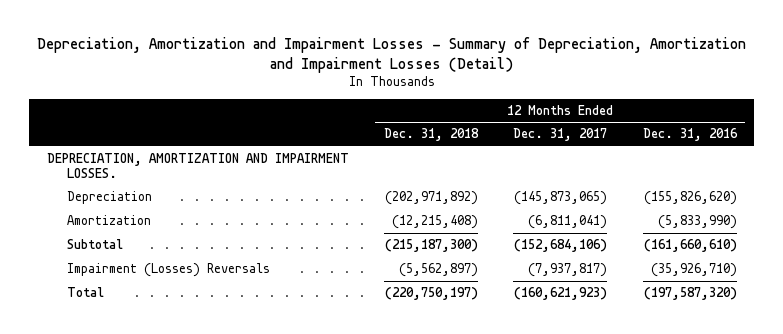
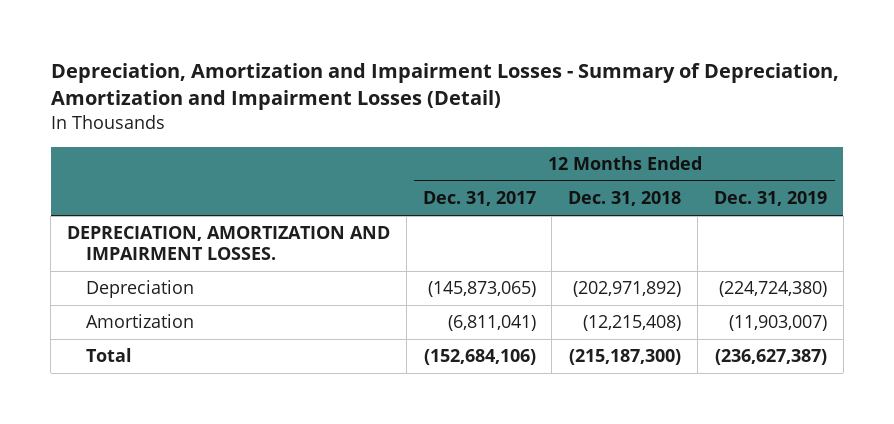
[642,128,738,142] Dec. 31, 2016 -> none
none -> [713,191,827,207] Dec. 31, 2019
[66,239,123,250] Subtotal -> none
[66,263,270,278] Impairment (Losses) Reversals -> none
[384,287,478,301] (220,750,197) -> [569,349,682,366] (215,187,300)
[514,287,608,301] (160,621,923) -> [423,349,536,366] (152,684,106)

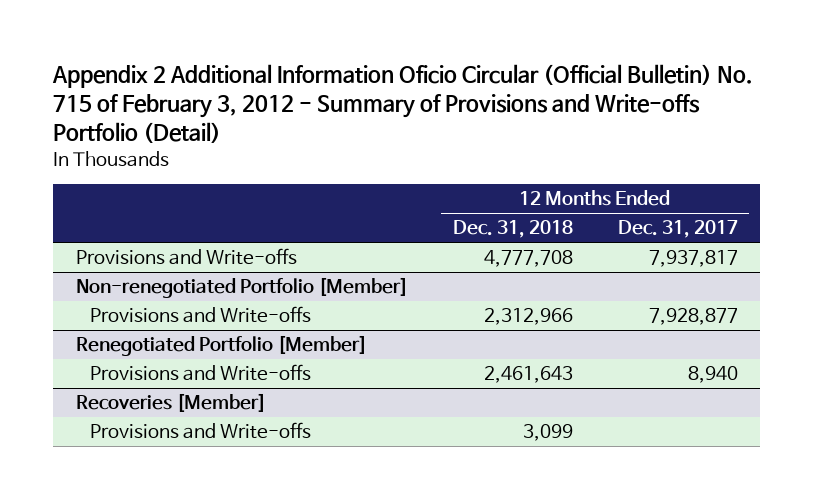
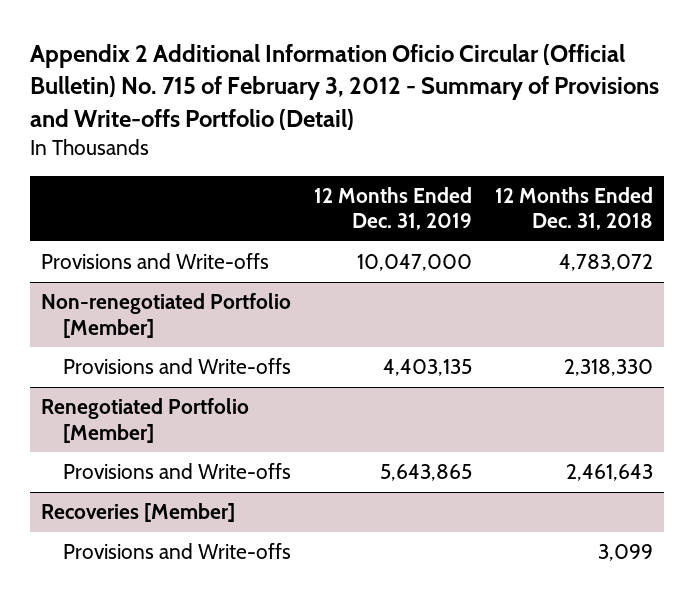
[617,220,738,239] Dec. 31, 2017 -> none
none -> [314,186,473,231] 12 Months Ended Dec. 31, 2019
[483,250,573,268] 4,777,708 -> [558,254,653,272] 4,783,072
[483,308,573,326] 2,312,966 -> [563,359,653,377] 2,318,330

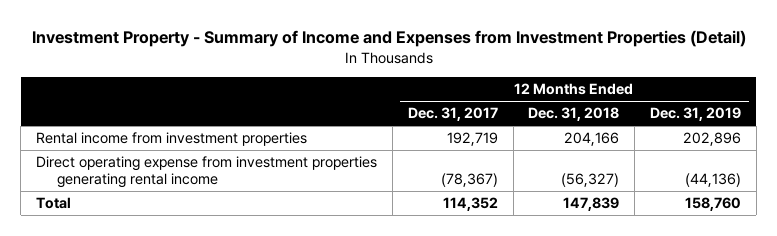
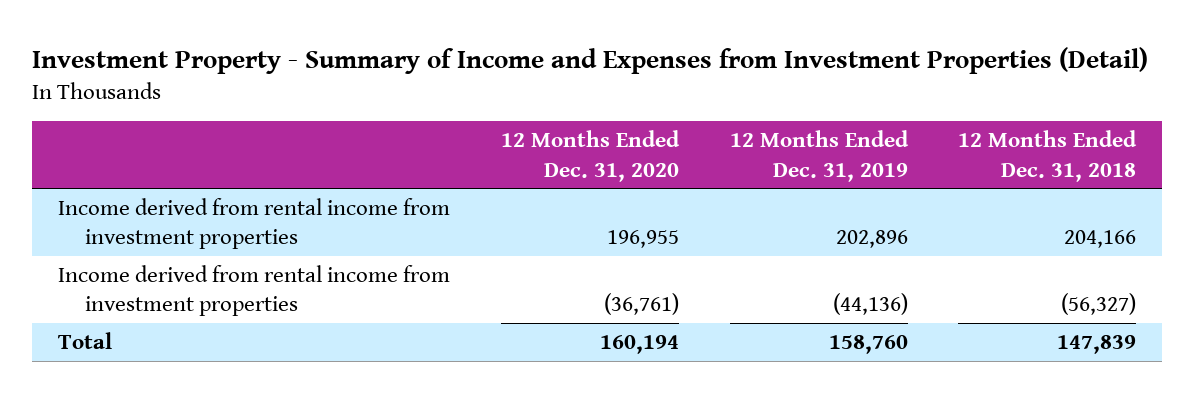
[407,107,498,122] Dec. 31, 2017 -> none
none -> [500,130,680,182] 12 Months Ended Dec. 31, 2020
[36,132,308,147] Rental income from investment properties -> [57,197,450,250] Income derived from rental income from investment properties
[36,156,378,188] Direct operating expense from investment properties generating rental income -> [57,264,450,317] Income derived from rental income from investment properties

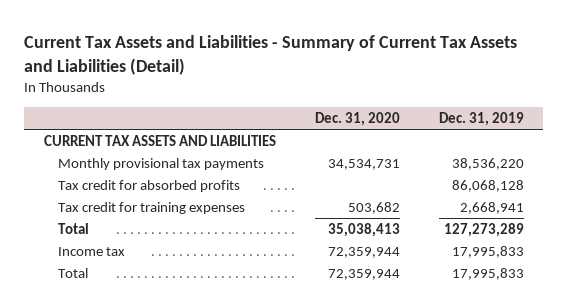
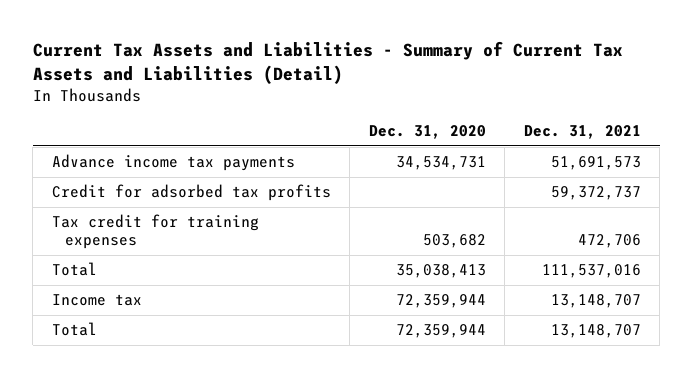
[438,112,524,127] Dec. 31, 2019 -> none
none -> [523,125,641,140] Dec. 31, 2021
[43,135,276,147] CURRENT TAX ASSETS AND LIABILITIES -> none
[57,158,264,171] Monthly provisional tax payments -> [51,154,295,172] Advance income tax payments
[57,180,240,193] Tax credit for absorbed profits -> [51,184,331,202] Credit for adsorbed tax profits

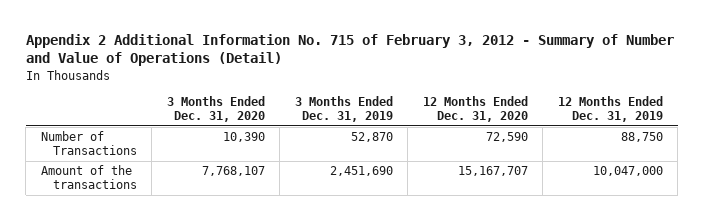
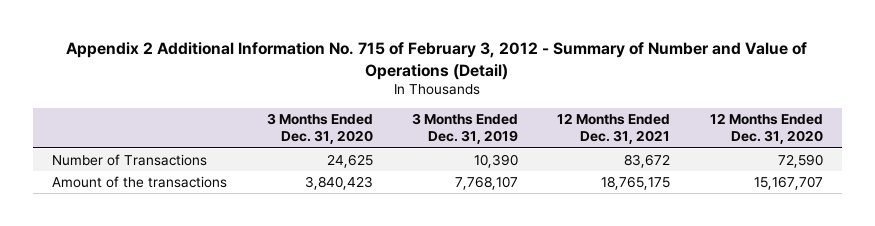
[557,96,663,123] 12 Months Ended Dec. 31, 2019 -> none
none -> [557,113,671,145] 12 Months Ended Dec. 31, 2021
[222,132,265,143] 10,390 -> [326,154,373,169] 24,625
[350,132,393,143] 52,870 -> [473,154,518,169] 10,390
[201,166,265,177] 7,768,107 -> [304,176,373,191] 3,840,423
[329,166,393,177] 2,451,690 -> [454,176,518,191] 7,768,107

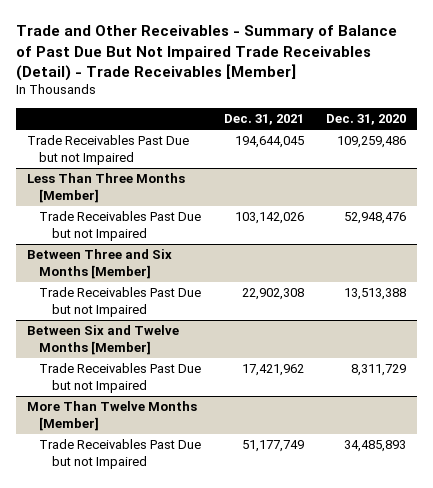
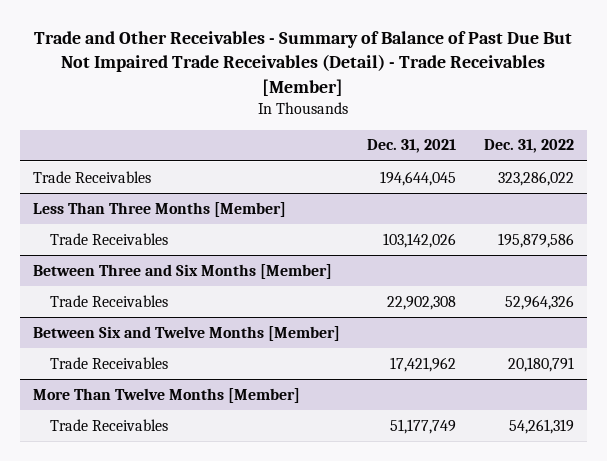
[325,113,406,125] Dec. 31, 2020 -> none
none -> [483,139,574,154] Dec. 31, 2022
[27,135,190,166] Trade Receivables Past Due but not Impaired -> [33,170,152,183] Trade Receivables
[39,211,202,242] Trade Receivables Past Due but not Impaired -> [50,232,169,245] Trade Receivables
[39,287,202,318] Trade Receivables Past Due but not Impaired -> [50,294,169,307] Trade Receivables
[39,363,202,394] Trade Receivables Past Due but not Impaired -> [50,356,169,369] Trade Receivables
[39,439,202,470] Trade Receivables Past Due but not Impaired -> [50,418,169,431] Trade Receivables

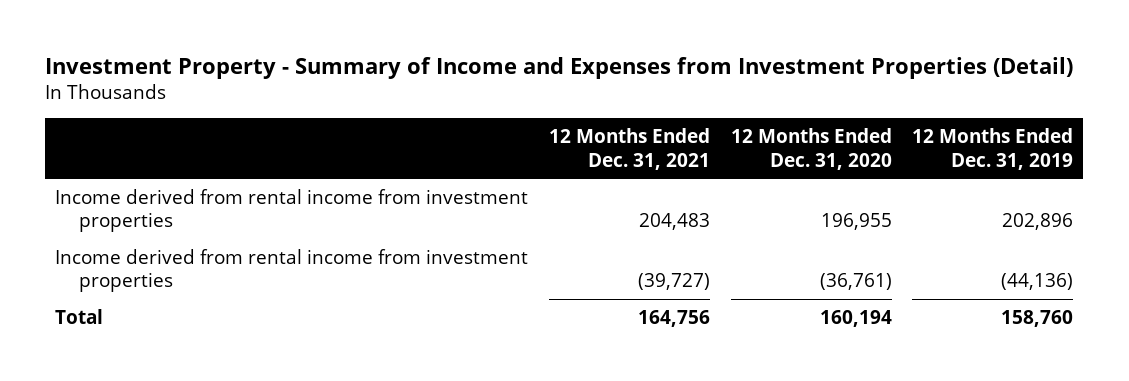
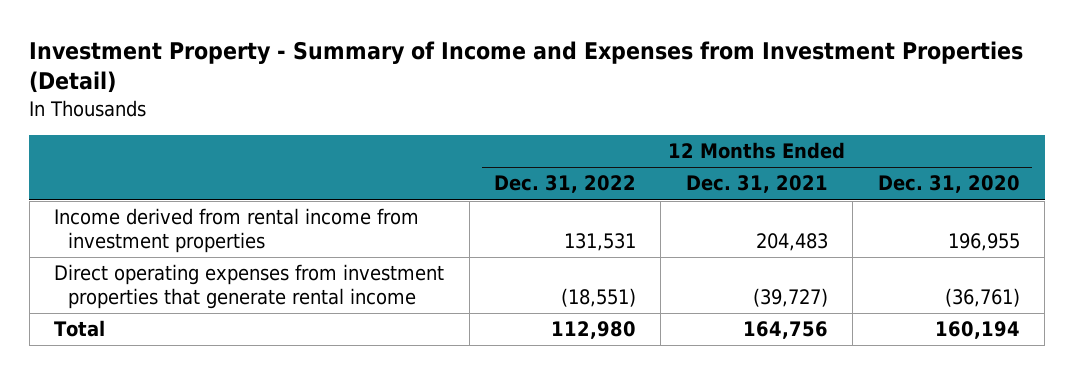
[912,128,1074,170] 12 Months Ended Dec. 31, 2019 -> none
none -> [494,175,637,194] Dec. 31, 2022
[55,249,529,293] Income derived from rental income from investment properties -> [54,264,445,309] Direct operating expenses from investment properties that generate rental income

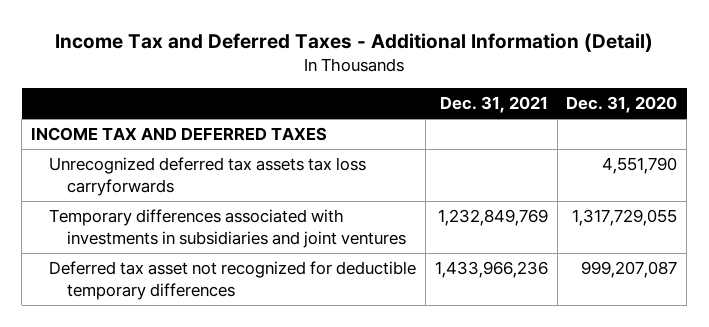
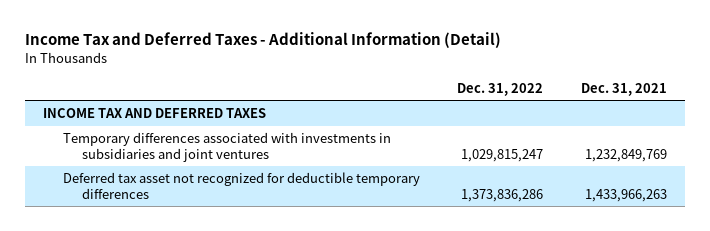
[566,96,678,114] Dec. 31, 2020 -> none
none -> [457,82,544,96] Dec. 31, 2022
[49,157,367,196] Unrecognized deferred tax assets tax loss carryforwards -> none
[434,261,548,279] 1,433,966,236 -> [584,188,667,202] 1,433,966,263

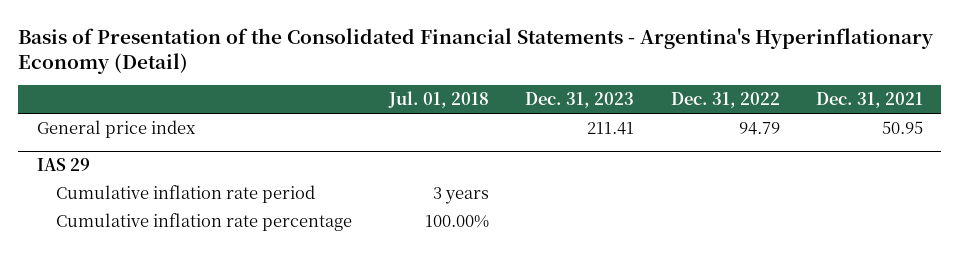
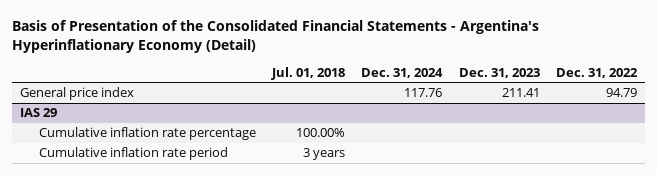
[816,92,924,109] Dec. 31, 2021 -> none
none -> [361,67,444,78] Dec. 31, 2024
[56,184,316,203] Cumulative inflation rate period -> [38,147,228,161] Cumulative inflation rate period

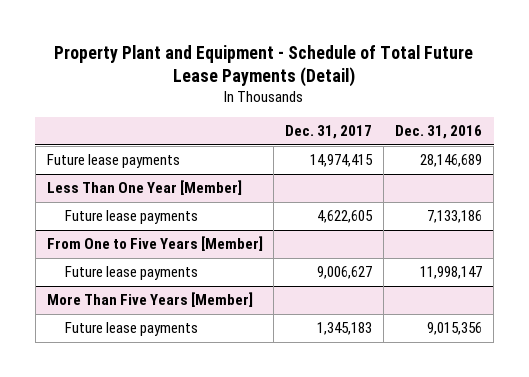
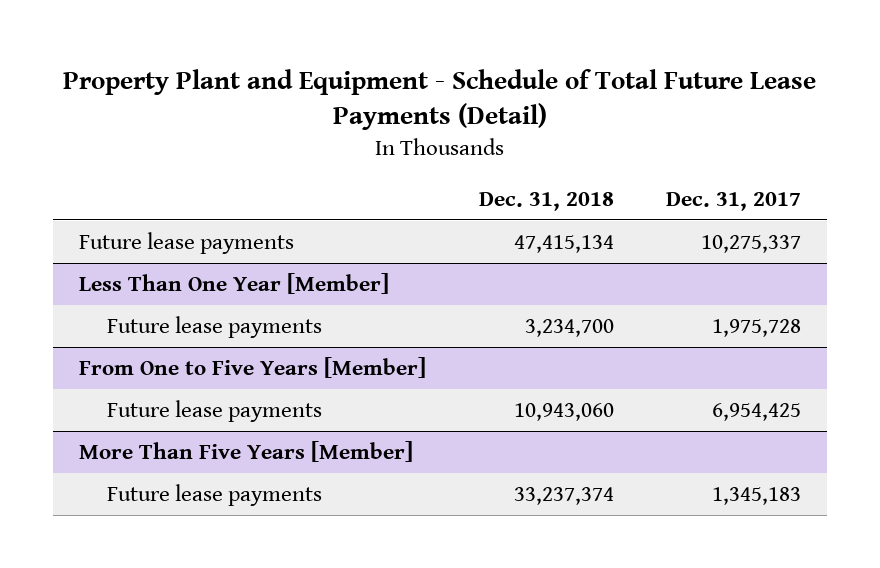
[395,125,483,140] Dec. 31, 2016 -> none
none -> [478,192,614,212] Dec. 31, 2018
[310,154,374,168] 14,974,415 -> [700,234,801,253] 10,275,337
[317,210,374,224] 4,622,605 -> [711,318,801,337] 1,975,728
[317,266,373,280] 9,006,627 -> [711,402,801,421] 6,954,425

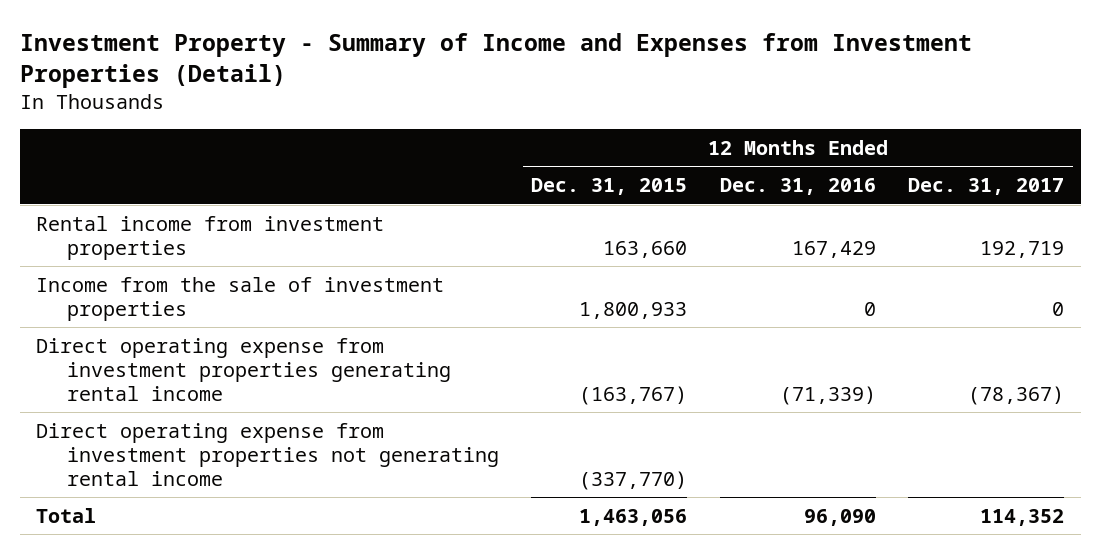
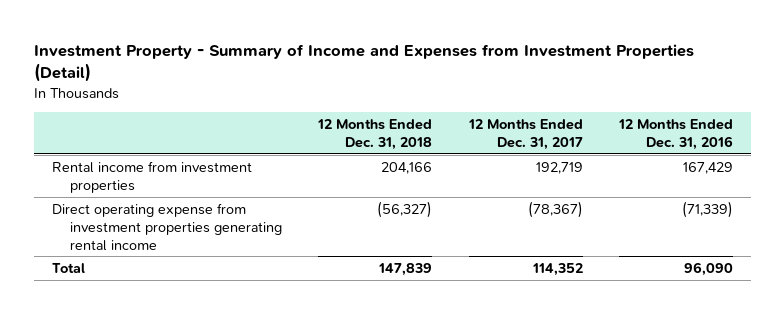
[531,178,688,196] Dec. 31, 2015 -> none
none -> [317,119,433,151] 12 Months Ended Dec. 31, 2018
[35,276,444,321] Income from the sale of investment properties -> none
[35,422,499,486] Direct operating expense from investment properties not generating rental income -> none

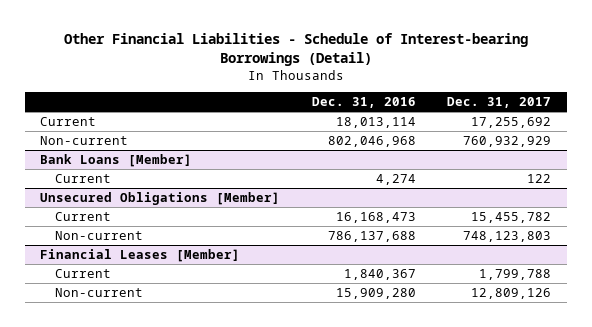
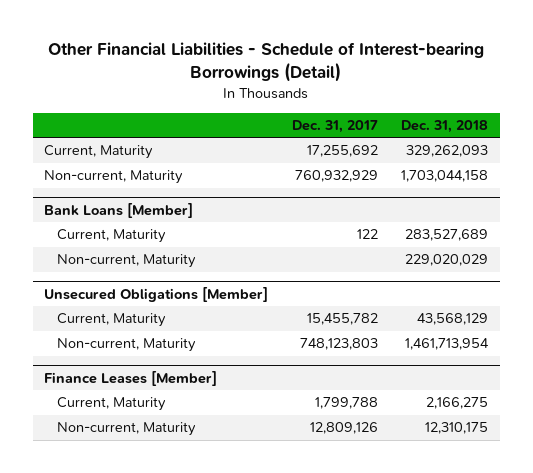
[311,97,416,109] Dec. 31, 2016 -> none
none -> [401,120,489,134] Dec. 31, 2018
[40,116,97,126] Current -> [44,145,154,160] Current, Maturity
[40,135,129,145] Non-current -> [44,170,184,185] Non-current, Maturity
[54,173,111,183] Current -> [56,229,166,244] Current, Maturity
none -> [56,254,196,269] Non-current, Maturity
[54,211,111,221] Current -> [56,313,166,328] Current, Maturity
[54,230,143,240] Non-current -> [56,338,196,353] Non-current, Maturity
[40,248,241,262] Financial Leases [Member] -> [44,370,218,386] Finance Leases [Member]
[54,268,111,278] Current -> [56,397,166,412] Current, Maturity
[54,287,143,297] Non-current -> [56,422,196,437] Non-current, Maturity

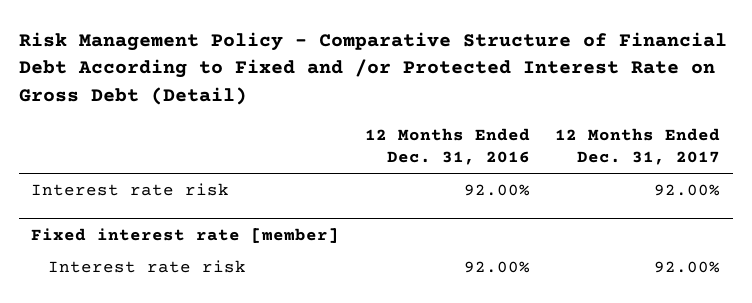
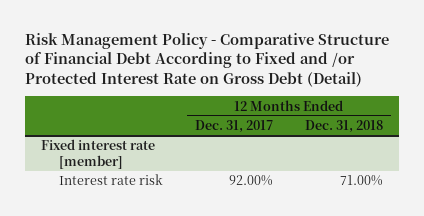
[364,127,530,165] 12 Months Ended Dec. 31, 2016 -> none
none -> [304,120,383,134] Dec. 31, 2018
[31,183,230,197] Interest rate risk -> none

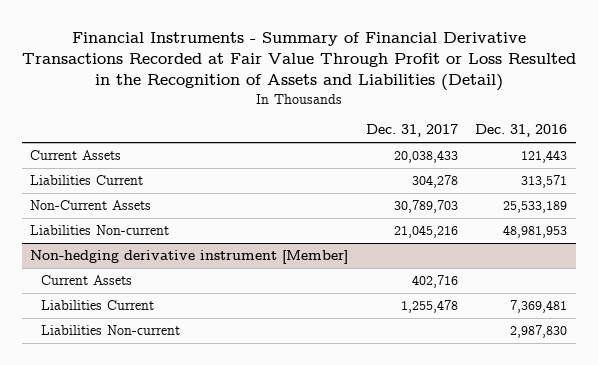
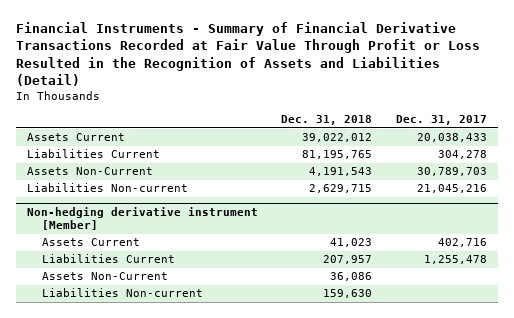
[475,124,568,138] Dec. 31, 2016 -> none
none -> [281,115,373,126] Dec. 31, 2018
[30,150,122,161] Current Assets -> [27,133,126,142] Assets Current
[30,200,152,211] Non-Current Assets -> [27,167,154,176] Assets Non-Current
[40,275,132,286] Current Assets -> [41,238,140,247] Assets Current
none -> [41,272,168,281] Assets Non-Current

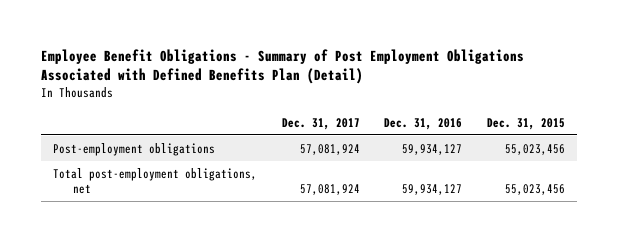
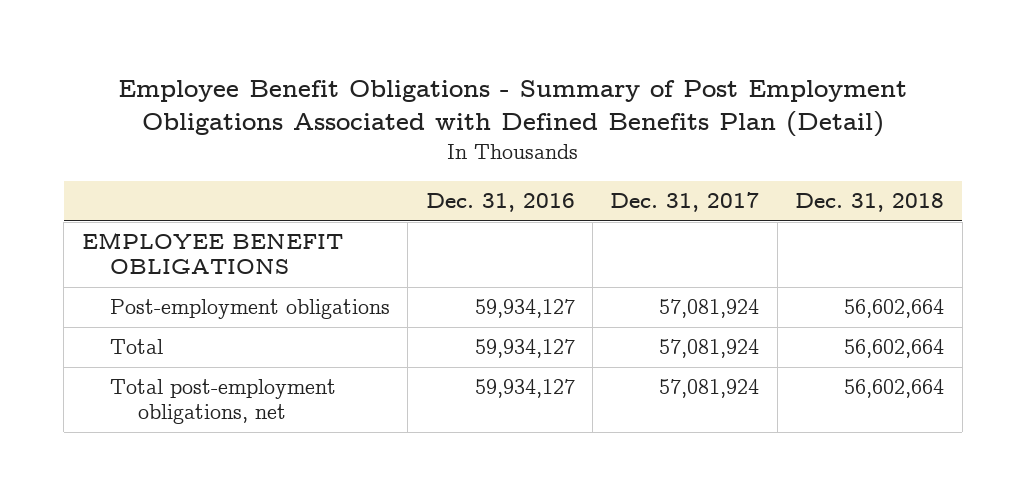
[487,117,566,130] Dec. 31, 2015 -> none
none -> [795,193,945,213] Dec. 31, 2018
none -> [81,232,343,275] EMPLOYEE BENEFIT OBLIGATIONS
none -> [109,339,163,355] Total

